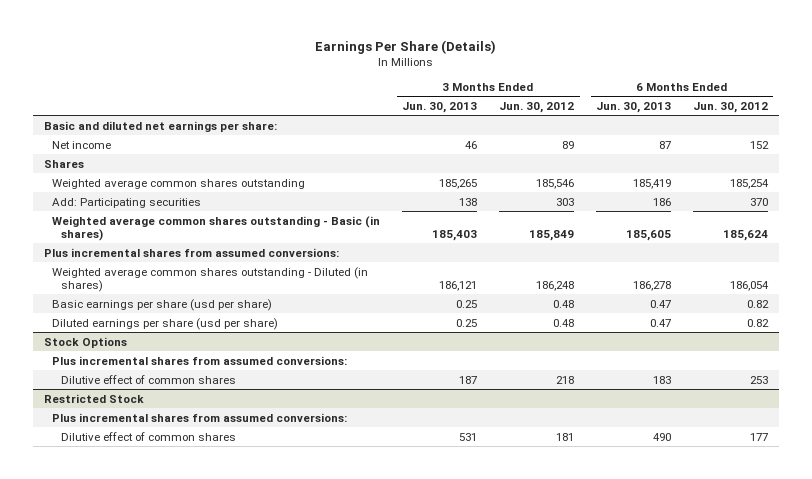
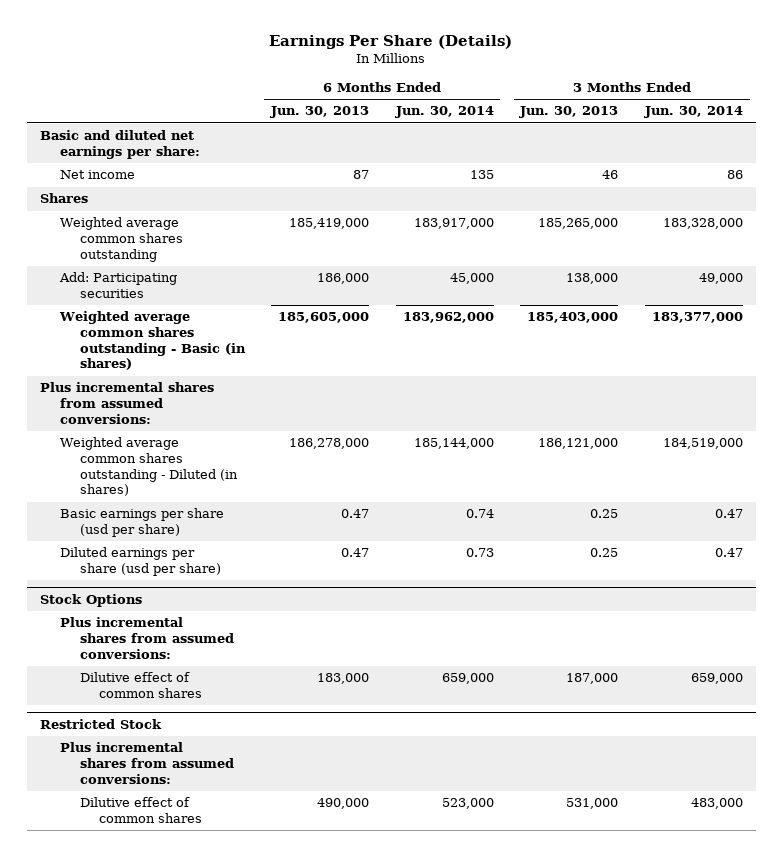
[499,101,575,113] Jun. 30, 2012 -> none
[693,101,769,113] Jun. 30, 2012 -> none
none -> [394,106,494,119] Jun. 30, 2014
none -> [643,106,743,119] Jun. 30, 2014
[439,178,478,189] 185,265 -> [538,218,619,230] 185,265,000
[633,178,672,189] 185,419 -> [289,218,370,230] 185,419,000
[459,197,478,206] 138 -> [566,273,619,285] 138,000
[653,197,672,206] 186 -> [317,273,370,285] 186,000
[432,229,478,241] 185,403 -> [527,312,619,324] 185,403,000
[626,229,672,241] 185,605 -> [278,312,370,324] 185,605,000
[439,280,478,291] 186,121 -> [538,438,619,450] 186,121,000
[633,280,672,291] 186,278 -> [289,438,370,450] 186,278,000
[459,375,478,384] 187 -> [566,673,619,685] 187,000
[653,375,672,384] 183 -> [317,673,370,685] 183,000
[459,432,478,441] 531 -> [566,798,619,810] 531,000
[653,432,672,441] 490 -> [317,798,370,810] 490,000

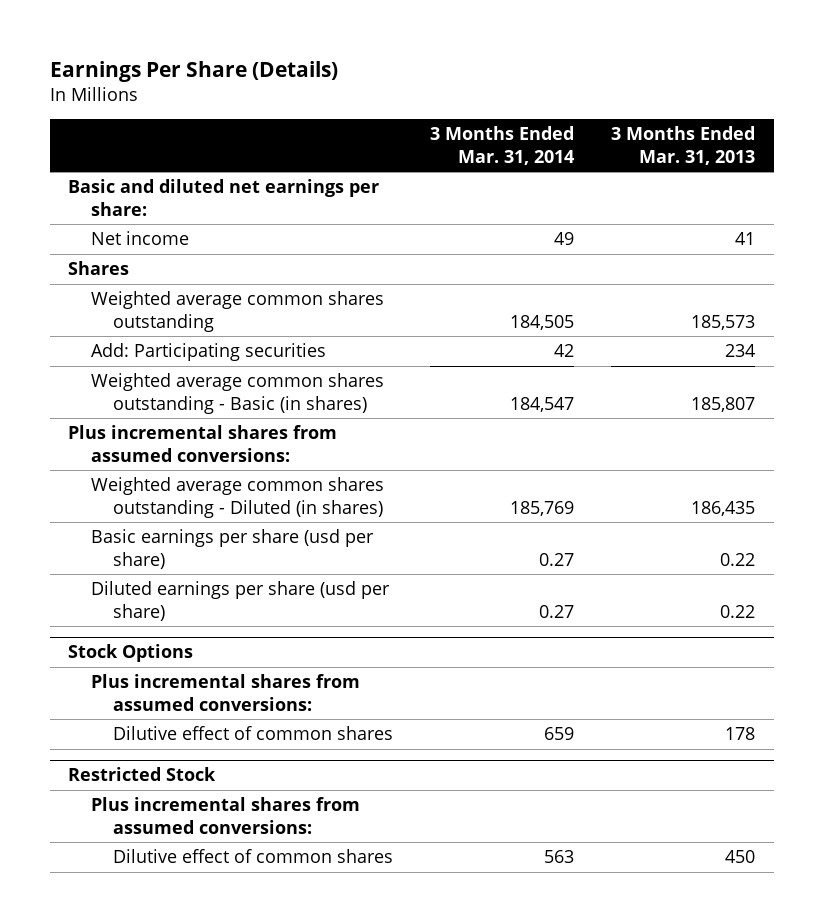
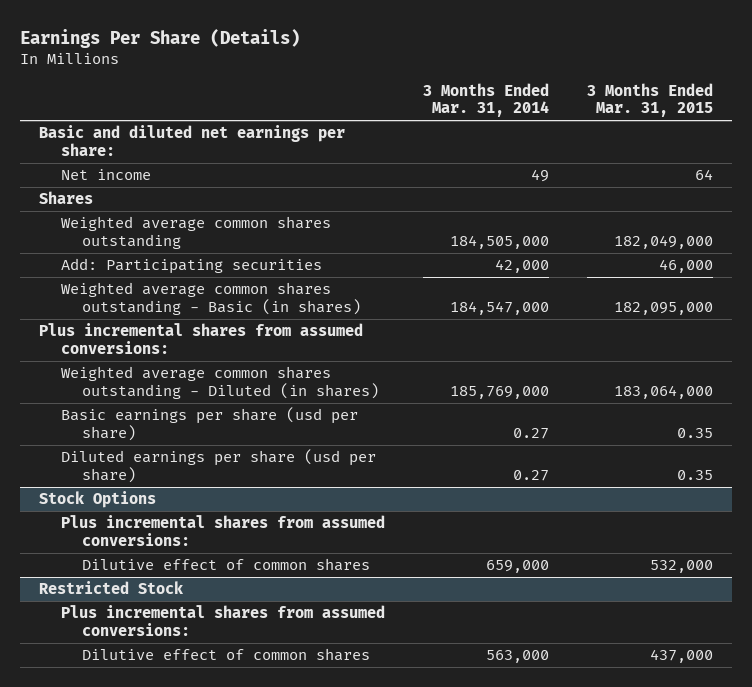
[611,126,756,165] 3 Months Ended Mar. 31, 2013 -> none
none -> [586,83,713,118] 3 Months Ended Mar. 31, 2015
[509,314,574,330] 184,505 -> [449,234,549,249] 184,505,000
[553,344,574,358] 42 -> [494,259,549,274] 42,000
[509,396,574,412] 184,547 -> [449,300,549,315] 184,547,000
[509,500,574,516] 185,769 -> [449,385,549,399] 185,769,000
[543,727,574,741] 659 -> [485,560,549,574] 659,000
[543,850,574,864] 563 -> [485,650,549,664] 563,000

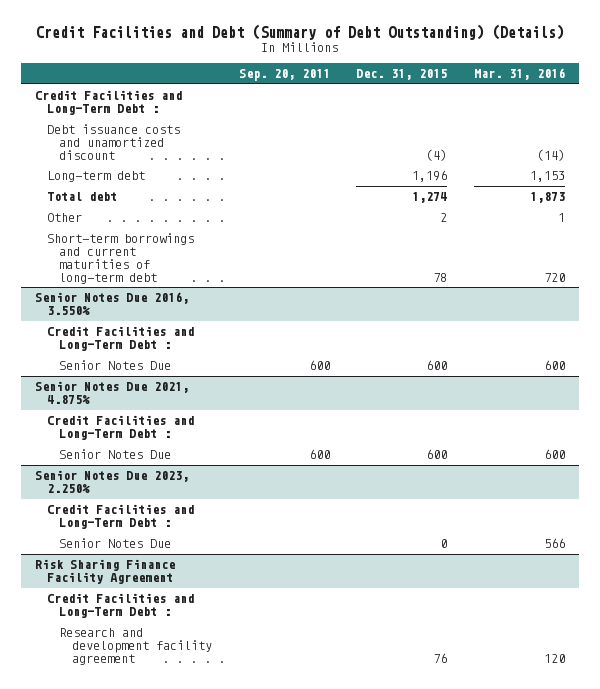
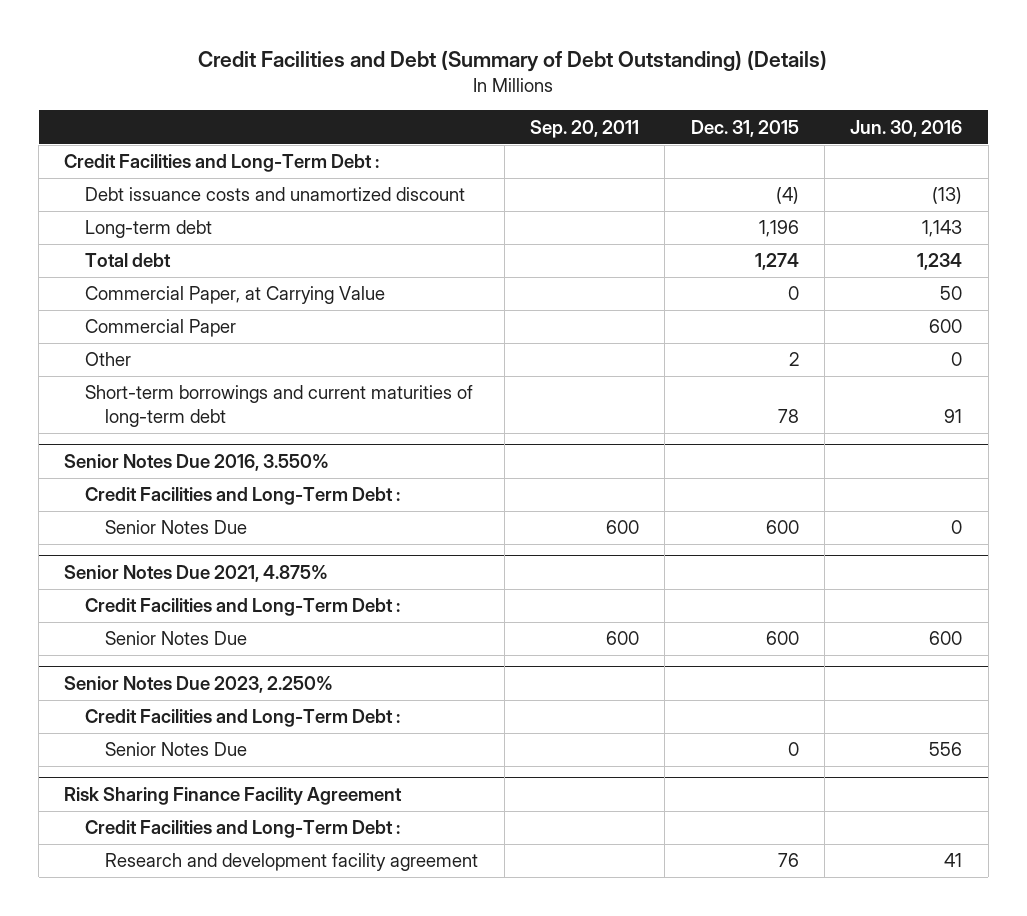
[474,68,566,81] Mar. 31, 2016 -> none
none -> [850,119,963,137] Jun. 30, 2016
none -> [84,286,385,305] Commercial Paper, at Carrying Value
none -> [84,319,236,338] Commercial Paper

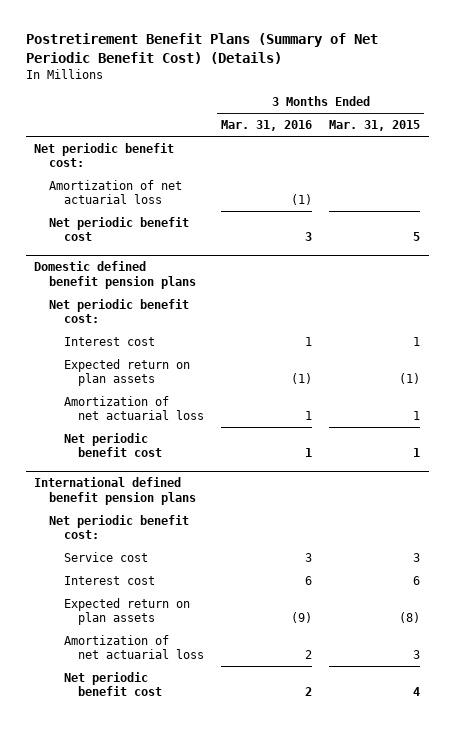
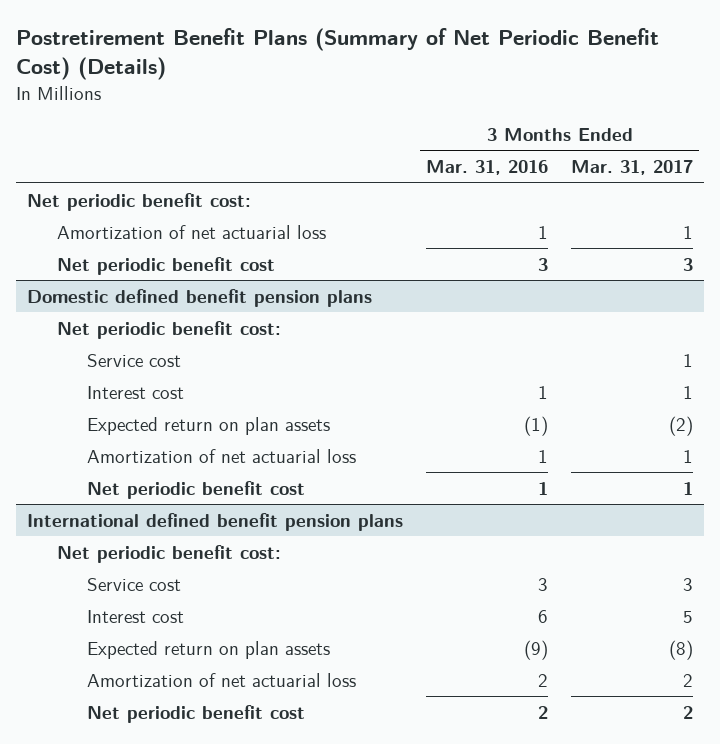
[329,120,421,132] Mar. 31, 2015 -> none
none -> [570,160,693,176] Mar. 31, 2017
[291,194,313,206] (1) -> [538,225,549,239] 1
none -> [86,353,181,367] Service cost

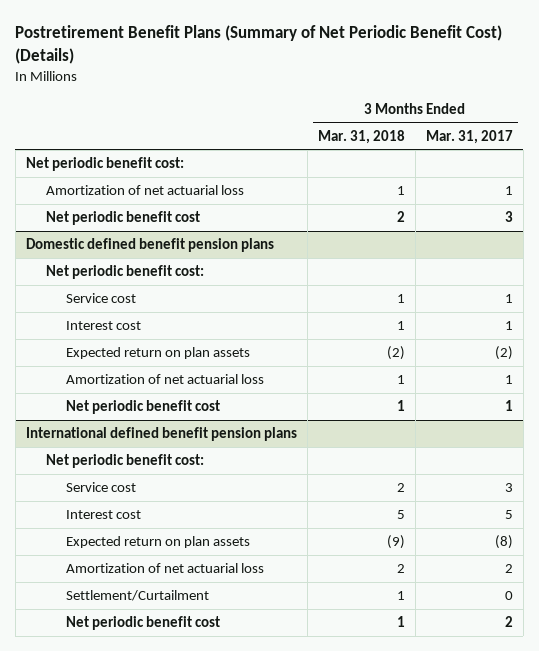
[426,160,549,176] Mar. 31, 2016 -> none
none -> [317,129,405,144] Mar. 31, 2018
none -> [65,590,209,602] Settlement/Curtailment

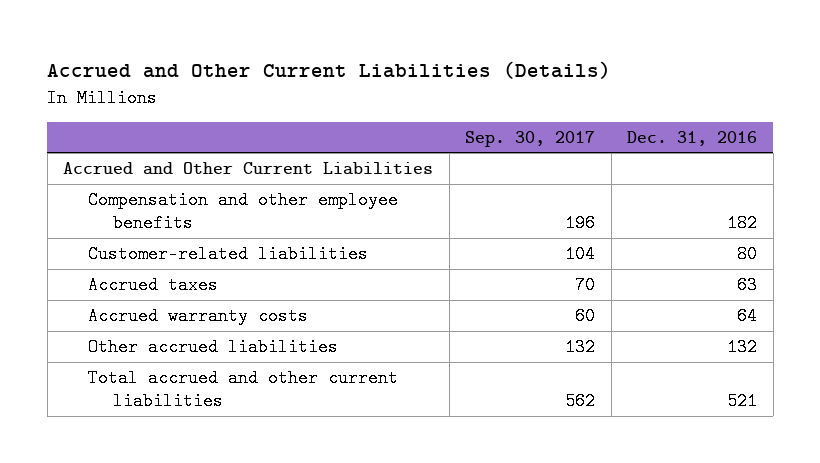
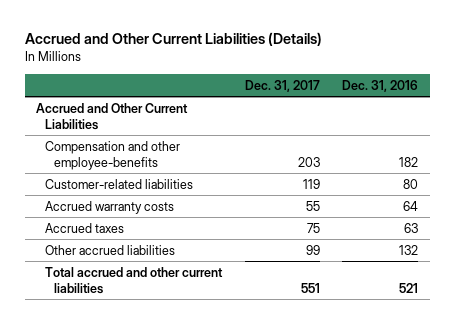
[465,130,596,147] Sep. 30, 2017 -> none
none -> [244,79,320,92] Dec. 31, 2017
[87,191,398,233] Compensation and other employee benefits -> [44,140,180,170] Compensation and other employee-benefits
[87,276,218,295] Accrued taxes -> [44,222,124,233] Accrued taxes

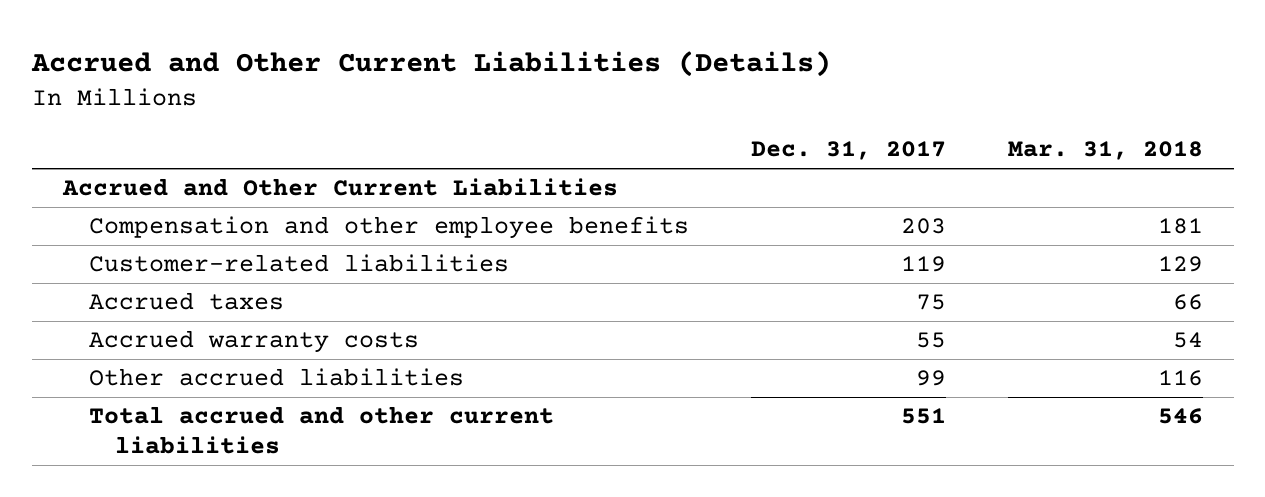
[342,79,419,92] Dec. 31, 2016 -> none
none -> [1007,141,1203,161] Mar. 31, 2018
[44,140,180,170] Compensation and other employee-benefits -> [88,216,689,240] Compensation and other employee benefits
[44,200,174,214] Accrued warranty costs -> [88,330,419,354] Accrued warranty costs

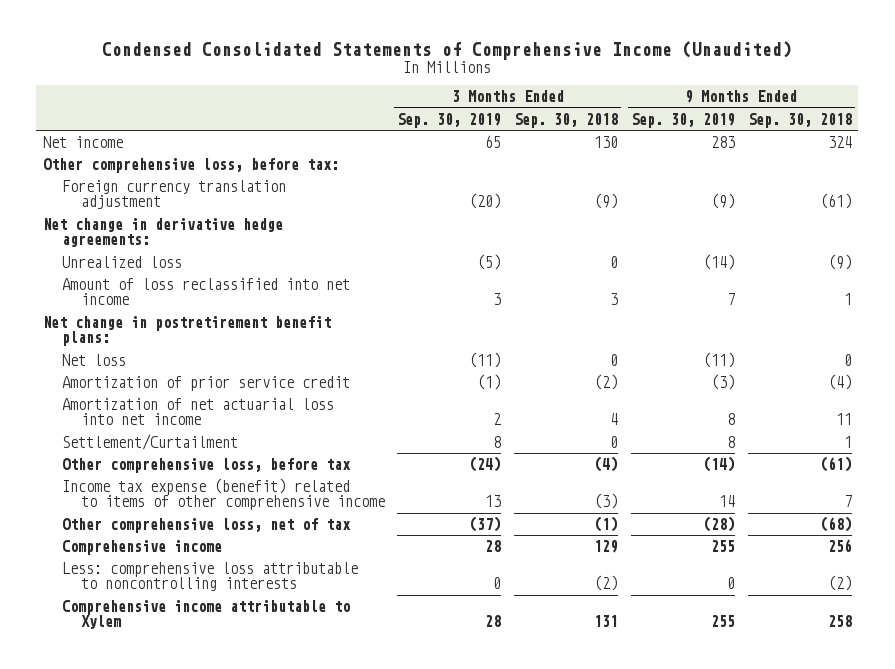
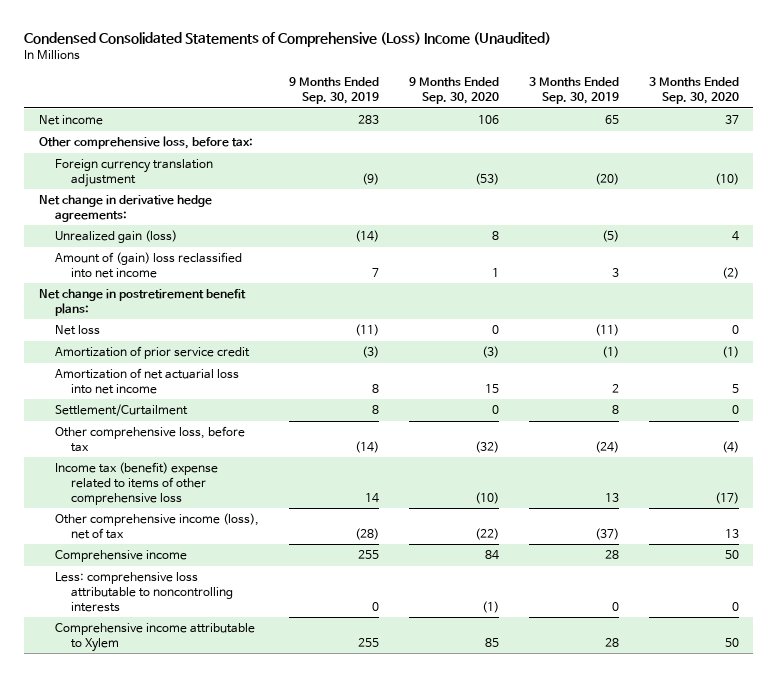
[102,40,793,60] Condensed Consolidated Statements of Comprehensive Income (Unaudited) -> [23,31,551,47] Condensed Consolidated Statements of Comprehensive (Loss) Income (Unaudited)
[514,112,619,128] Sep. 30, 2018 -> none
[747,112,852,128] Sep. 30, 2018 -> none
none -> [408,77,499,105] 9 Months Ended Sep. 30, 2020
none -> [648,77,739,105] 3 Months Ended Sep. 30, 2020
[61,255,182,268] Unrealized loss -> [55,230,178,244] Unrealized gain (loss)
[61,277,350,306] Amount of loss reclassified into net income -> [55,252,243,279] Amount of (gain) loss reclassified into net income
[61,477,385,511] Income tax expense (benefit) related to items of other comprehensive income -> [55,462,219,505] Income tax (benefit) expense related to items of other comprehensive loss
[61,517,351,533] Other comprehensive loss, net of tax -> [55,513,260,540] Other comprehensive income (loss), net of tax

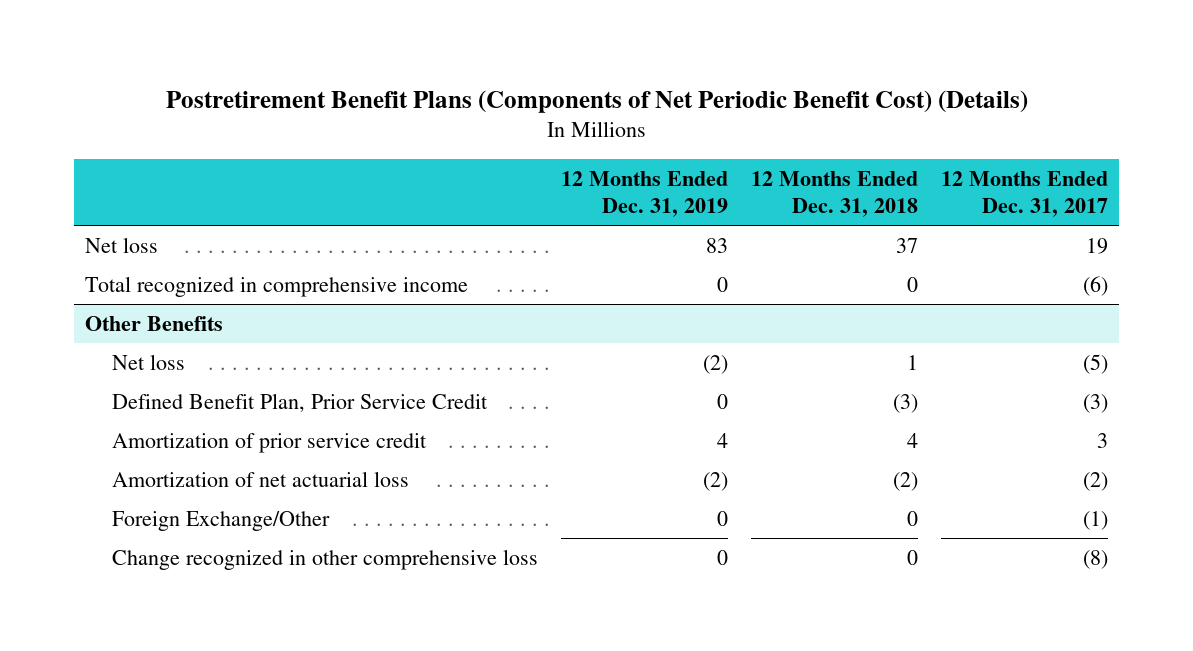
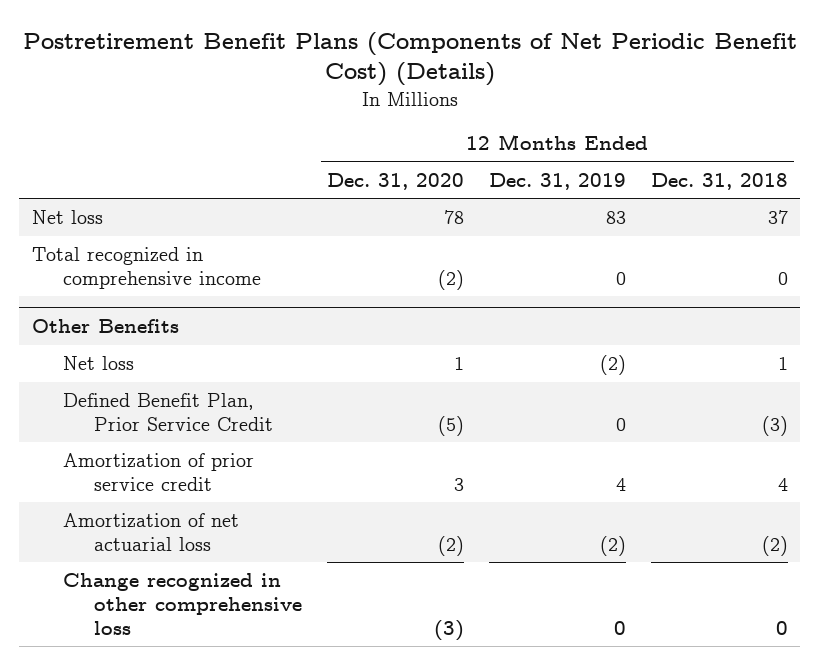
[940,170,1108,218] 12 Months Ended Dec. 31, 2017 -> none
none -> [326,172,464,190] Dec. 31, 2020
[112,510,331,531] Foreign Exchange/Other -> none

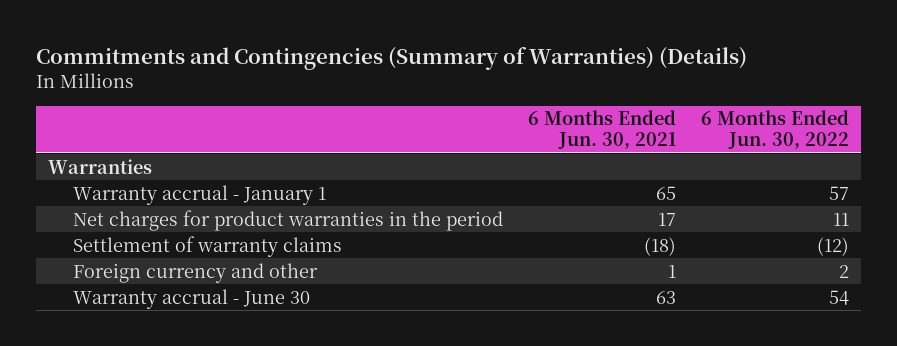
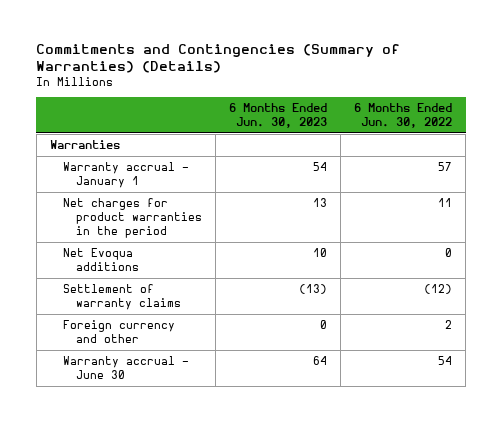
[527,110,676,149] 6 Months Ended Jun. 30, 2021 -> none
none -> [229,103,328,129] 6 Months Ended Jun. 30, 2023
none -> [62,248,140,272] Net Evoqua additions

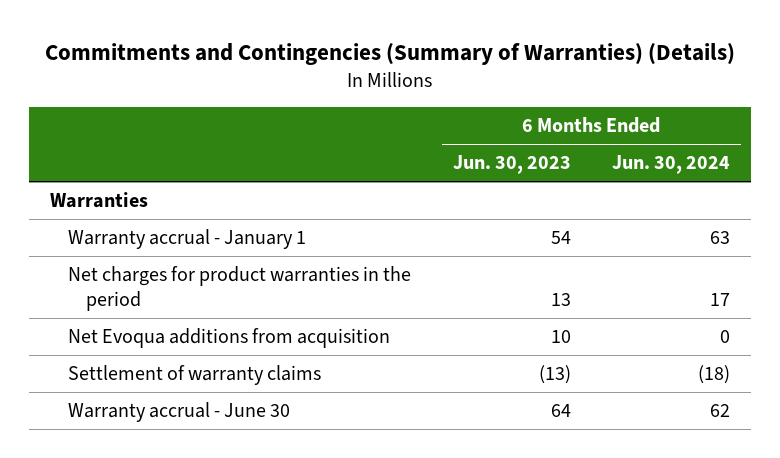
[354,103,453,129] 6 Months Ended Jun. 30, 2022 -> none
none -> [612,155,731,175] Jun. 30, 2024
[62,248,140,272] Net Evoqua additions -> [68,328,391,349] Net Evoqua additions from acquisition
[62,320,175,344] Foreign currency and other -> none

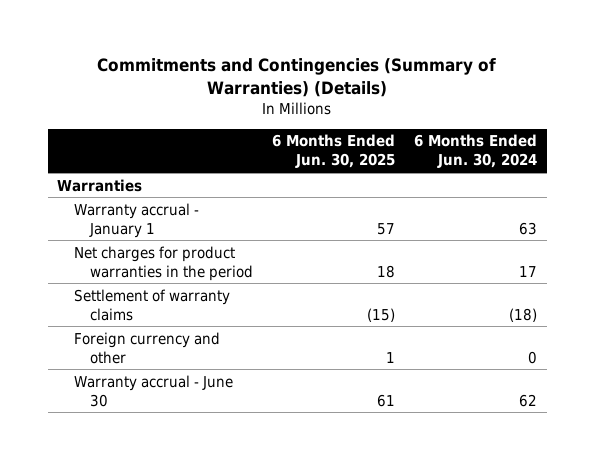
[452,155,571,175] Jun. 30, 2023 -> none
none -> [272,134,396,169] 6 Months Ended Jun. 30, 2025
[68,328,391,349] Net Evoqua additions from acquisition -> none
none -> [73,331,220,364] Foreign currency and other

